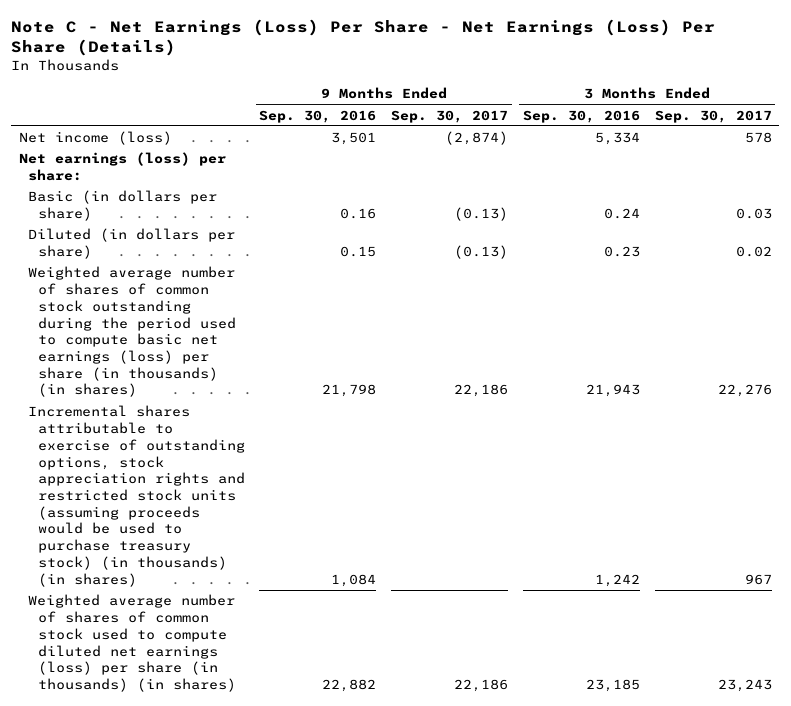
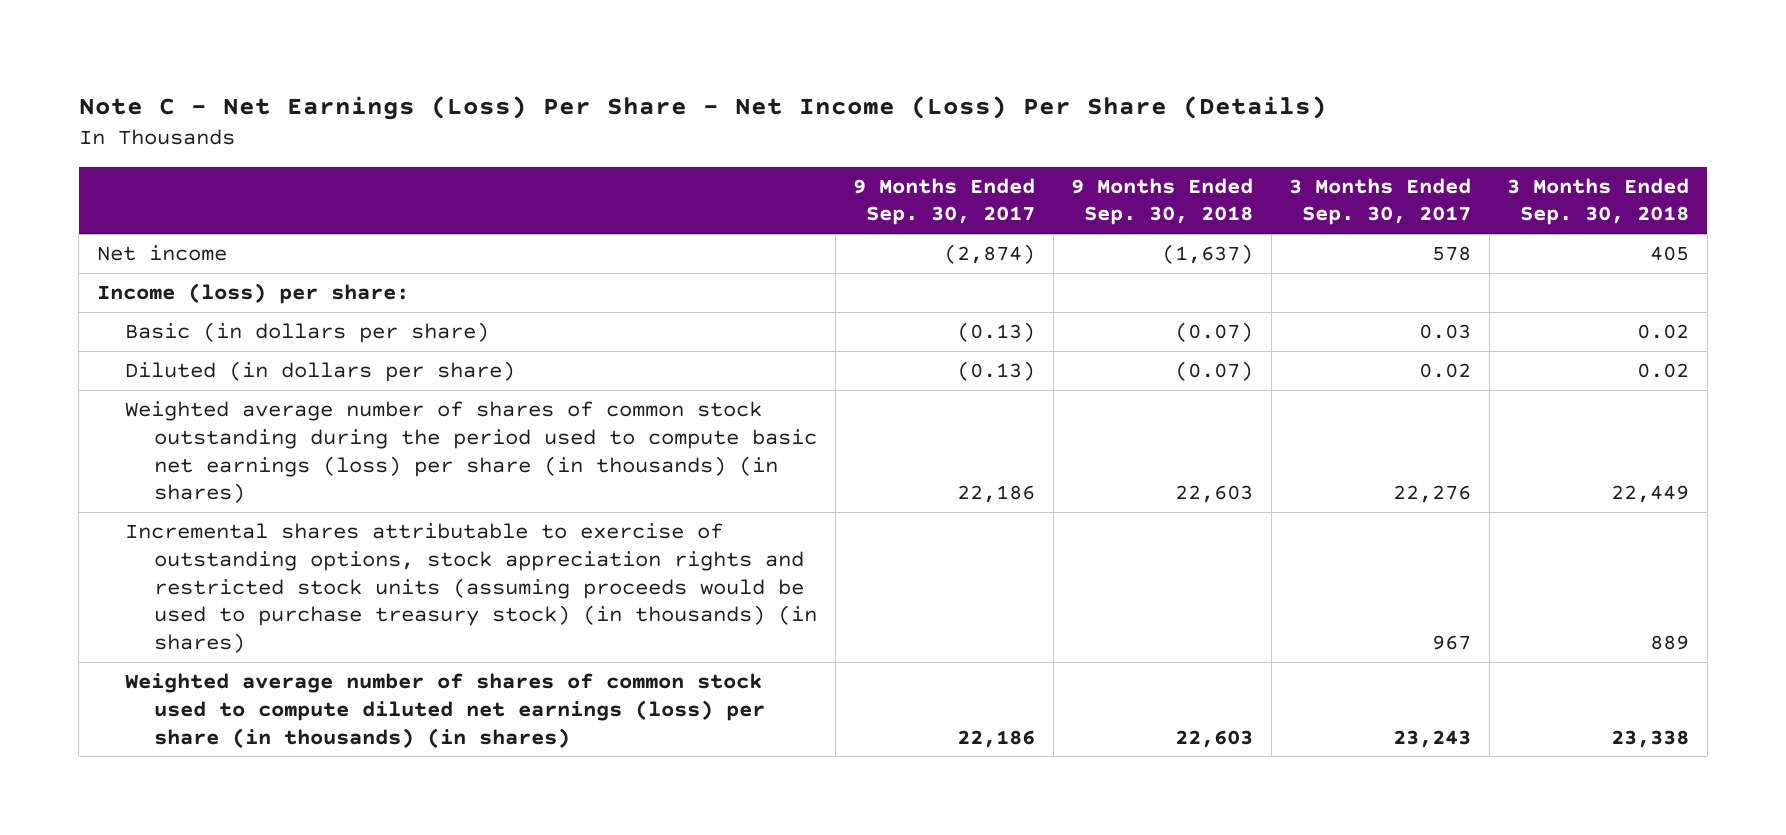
[11,18,716,57] Note C - Net Earnings (Loss) Per Share - Net Earnings (Loss) Per Share (Details) -> [78,95,1327,120] Note C - Net Earnings (Loss) Per Share - Net Income (Loss) Per Share (Details)
[259,109,377,123] Sep. 30, 2016 -> none
[522,109,640,123] Sep. 30, 2016 -> none
none -> [1071,177,1254,226] 9 Months Ended Sep. 30, 2018
none -> [1507,177,1690,226] 3 Months Ended Sep. 30, 2018
[18,131,172,146] Net income (loss) -> [96,244,227,261] Net income
[18,152,226,182] Net earnings (loss) per share: -> [96,282,409,304] Income (loss) per share:

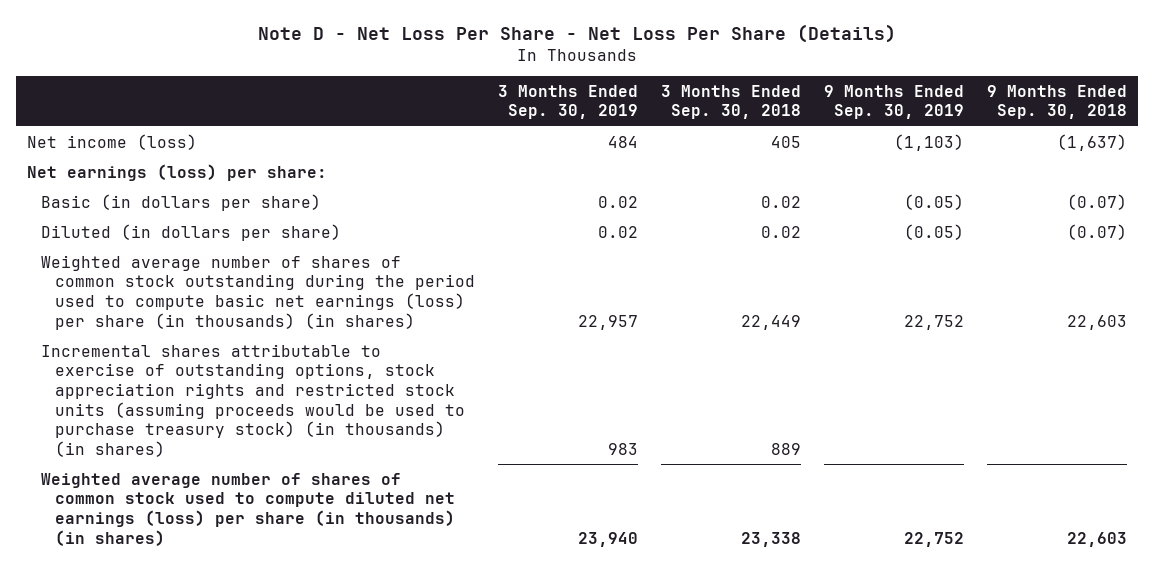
[78,95,1327,120] Note C - Net Earnings (Loss) Per Share - Net Income (Loss) Per Share (Details) -> [257,23,896,43] Note D - Net Loss Per Share - Net Loss Per Share (Details)
[853,177,1036,226] 9 Months Ended Sep. 30, 2017 -> none
[1289,177,1472,226] 3 Months Ended Sep. 30, 2017 -> none
none -> [497,84,638,120] 3 Months Ended Sep. 30, 2019
none -> [823,84,964,120] 9 Months Ended Sep. 30, 2019
[96,244,227,261] Net income -> [27,133,198,150] Net income (loss)
[96,282,409,304] Income (loss) per share: -> [27,163,328,181] Net earnings (loss) per share:

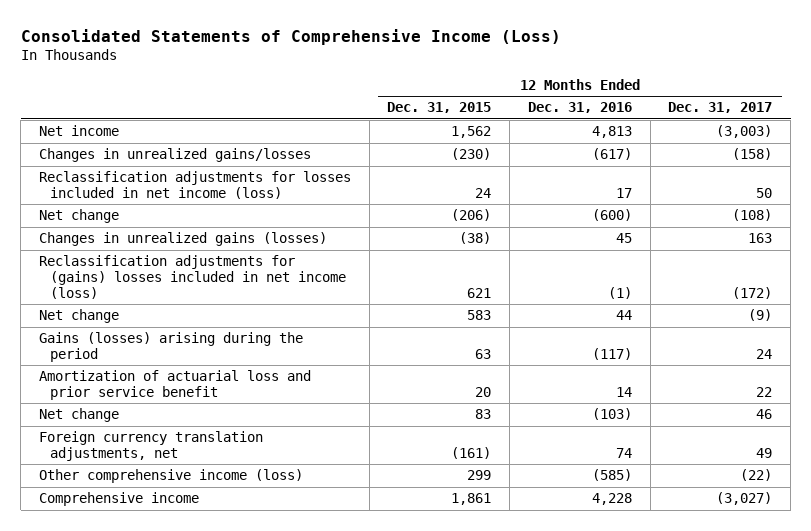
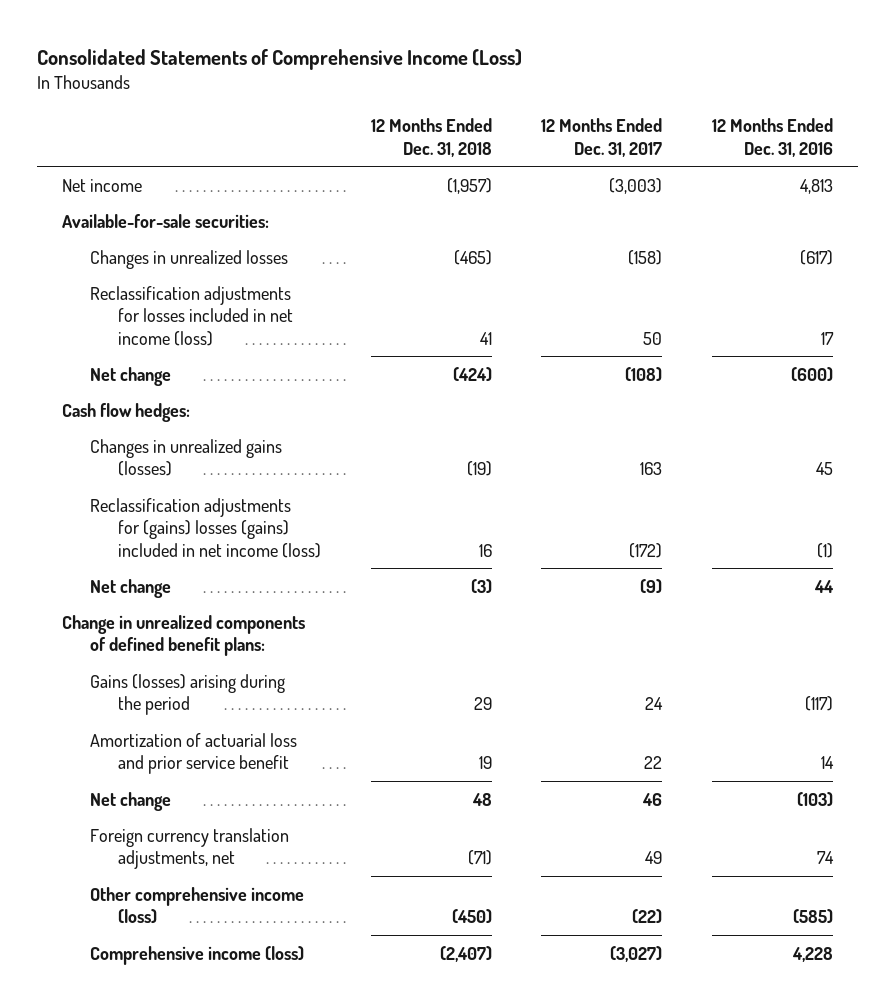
[387,102,492,114] Dec. 31, 2015 -> none
none -> [370,117,492,157] 12 Months Ended Dec. 31, 2018
none -> [61,213,269,228] Available-for-sale securities:
[39,148,312,163] Changes in unrealized gains/losses -> [89,249,288,269] Changes in unrealized losses
none -> [61,402,190,422] Cash flow hedges:
[39,255,347,299] Reclassification adjustments for (gains) losses included in net income (loss) -> [89,497,321,558] Reclassification adjustments for (gains) losses (gains) included in net income (loss)
none -> [61,614,305,657] Change in unrealized components of defined benefit plans:
[39,492,200,507] Comprehensive income -> [89,945,304,965] Comprehensive income (loss)

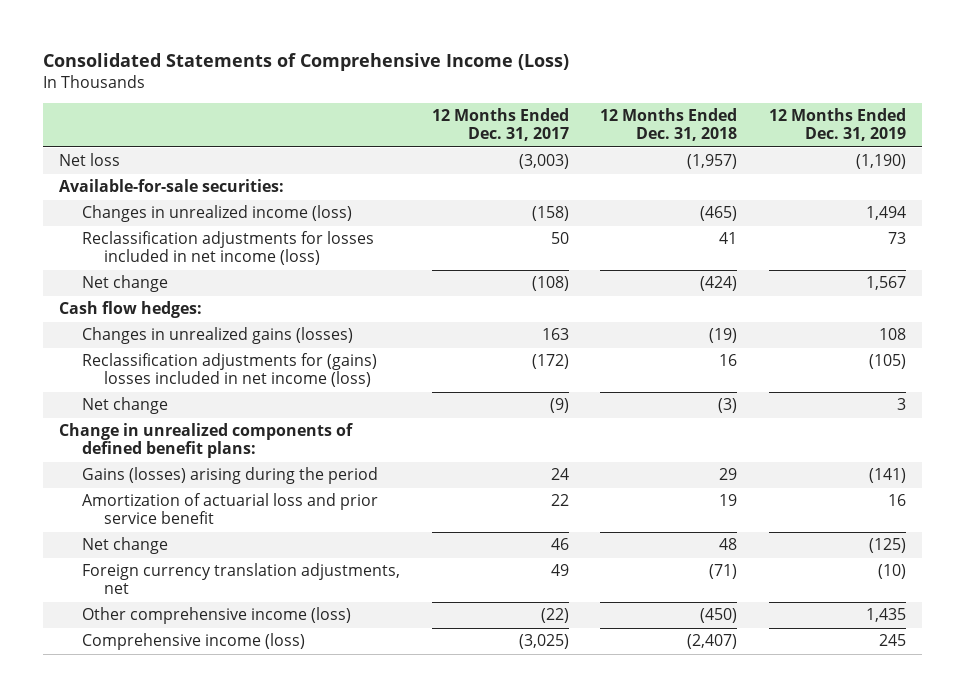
[712,117,834,157] 12 Months Ended Dec. 31, 2016 -> none
none -> [769,108,907,142] 12 Months Ended Dec. 31, 2019
[61,178,142,192] Net income -> [59,153,121,167] Net loss
[89,249,288,269] Changes in unrealized losses -> [81,205,352,223] Changes in unrealized income (loss)
[89,497,321,558] Reclassification adjustments for (gains) losses (gains) included in net income (loss) -> [81,353,377,388] Reclassification adjustments for (gains) losses included in net income (loss)
[610,945,663,962] (3,027) -> [518,634,569,650] (3,025)

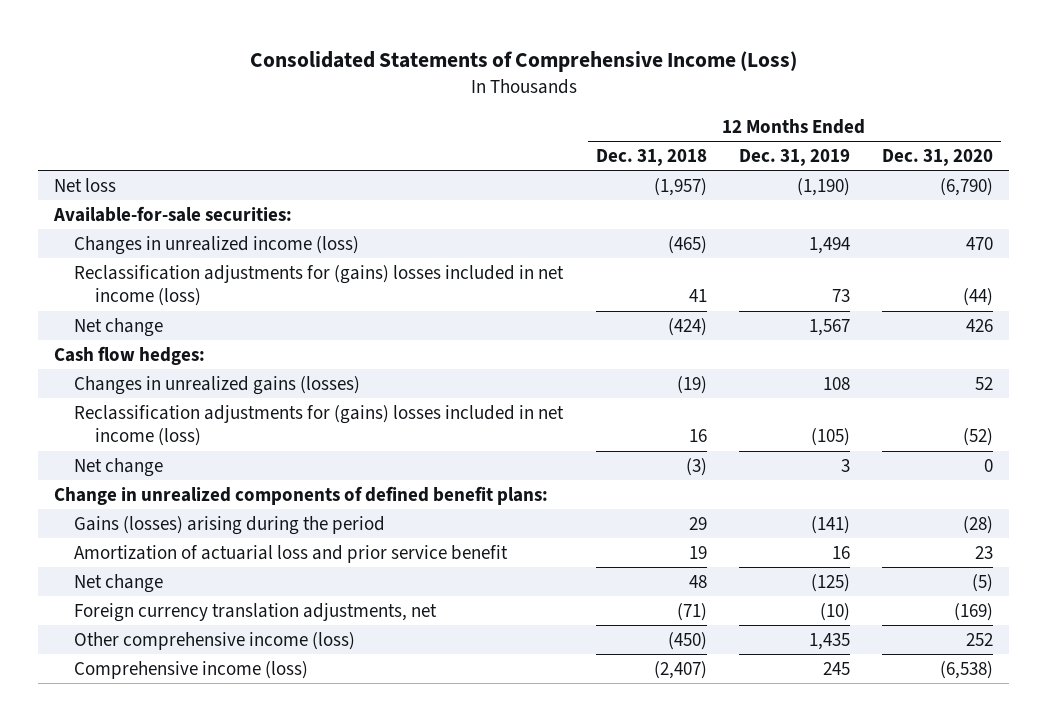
[431,108,569,142] 12 Months Ended Dec. 31, 2017 -> none
none -> [881,148,993,166] Dec. 31, 2020
[81,231,374,266] Reclassification adjustments for losses included in net income (loss) -> [74,264,565,307] Reclassification adjustments for (gains) losses included in net income (loss)

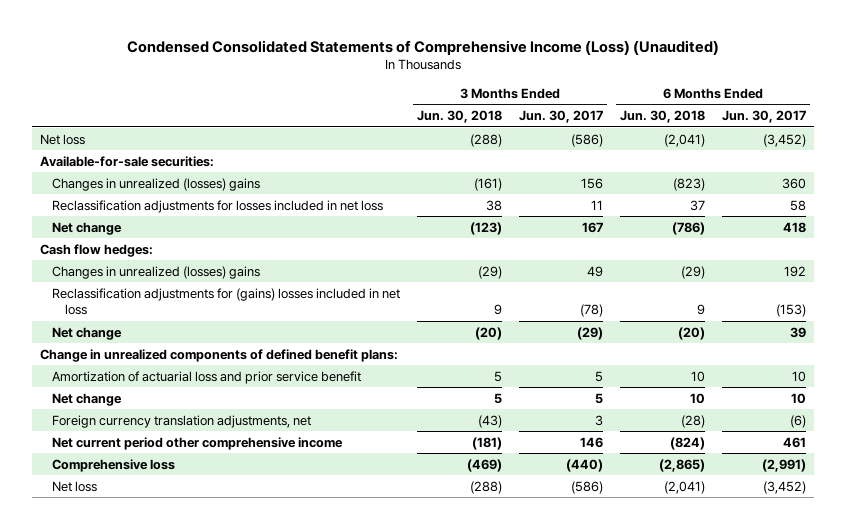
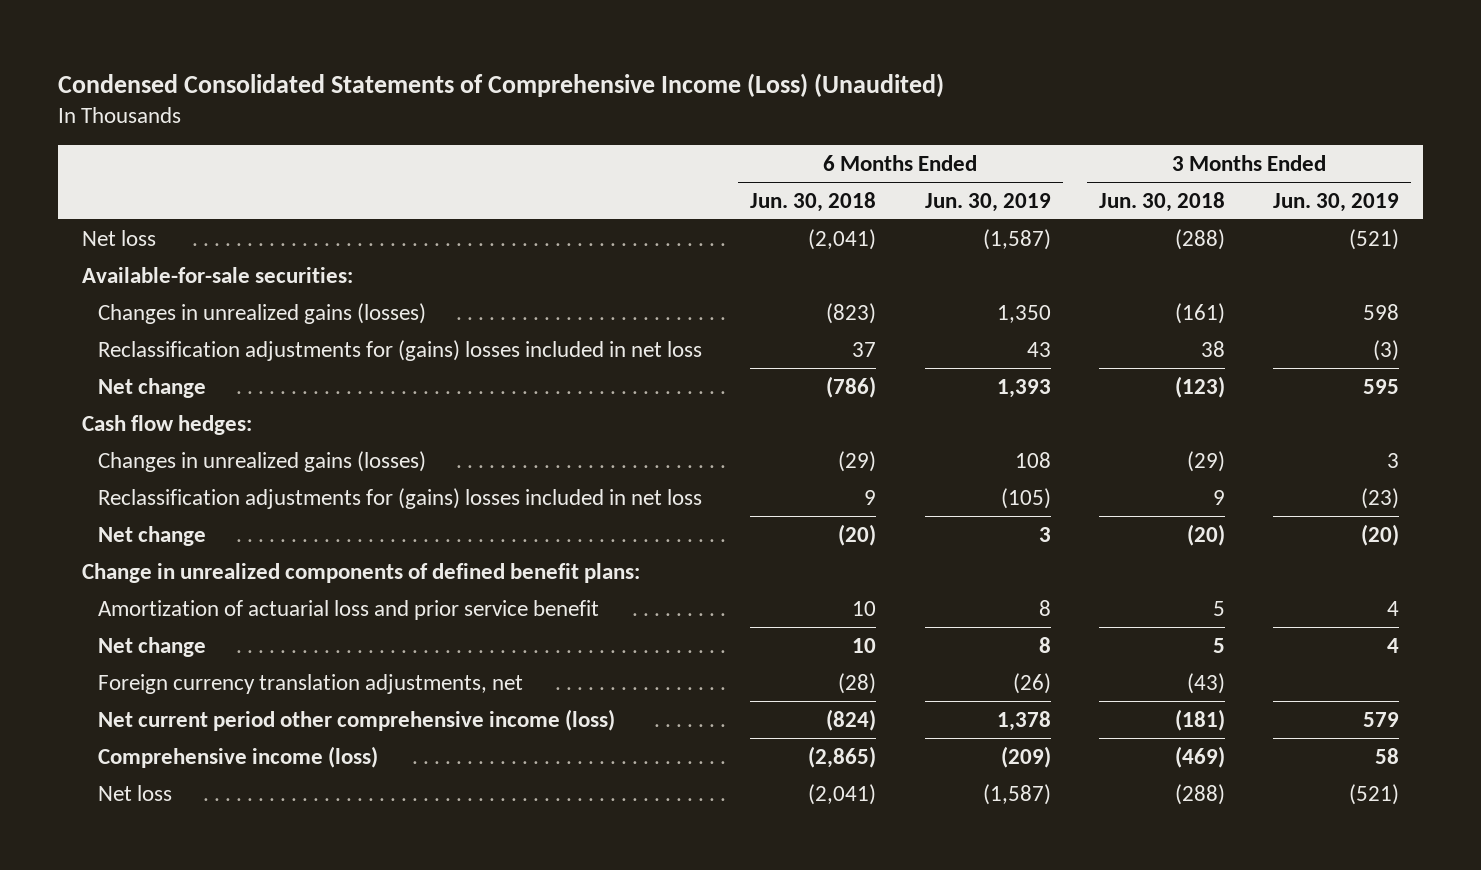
[519,110,604,124] Jun. 30, 2017 -> none
[721,110,806,124] Jun. 30, 2017 -> none
none -> [924,192,1051,212] Jun. 30, 2019
none -> [1273,192,1400,212] Jun. 30, 2019
[52,177,261,191] Changes in unrealized (losses) gains -> [97,302,426,324] Changes in unrealized gains (losses)
[52,199,384,213] Reclassification adjustments for losses included in net loss -> [97,339,702,361] Reclassification adjustments for (gains) losses included in net loss
[52,265,261,279] Changes in unrealized (losses) gains -> [97,450,426,472] Changes in unrealized gains (losses)
[52,436,344,450] Net current period other comprehensive income -> [97,708,615,731] Net current period other comprehensive income (loss)
[52,458,176,472] Comprehensive loss -> [97,745,378,768] Comprehensive income (loss)

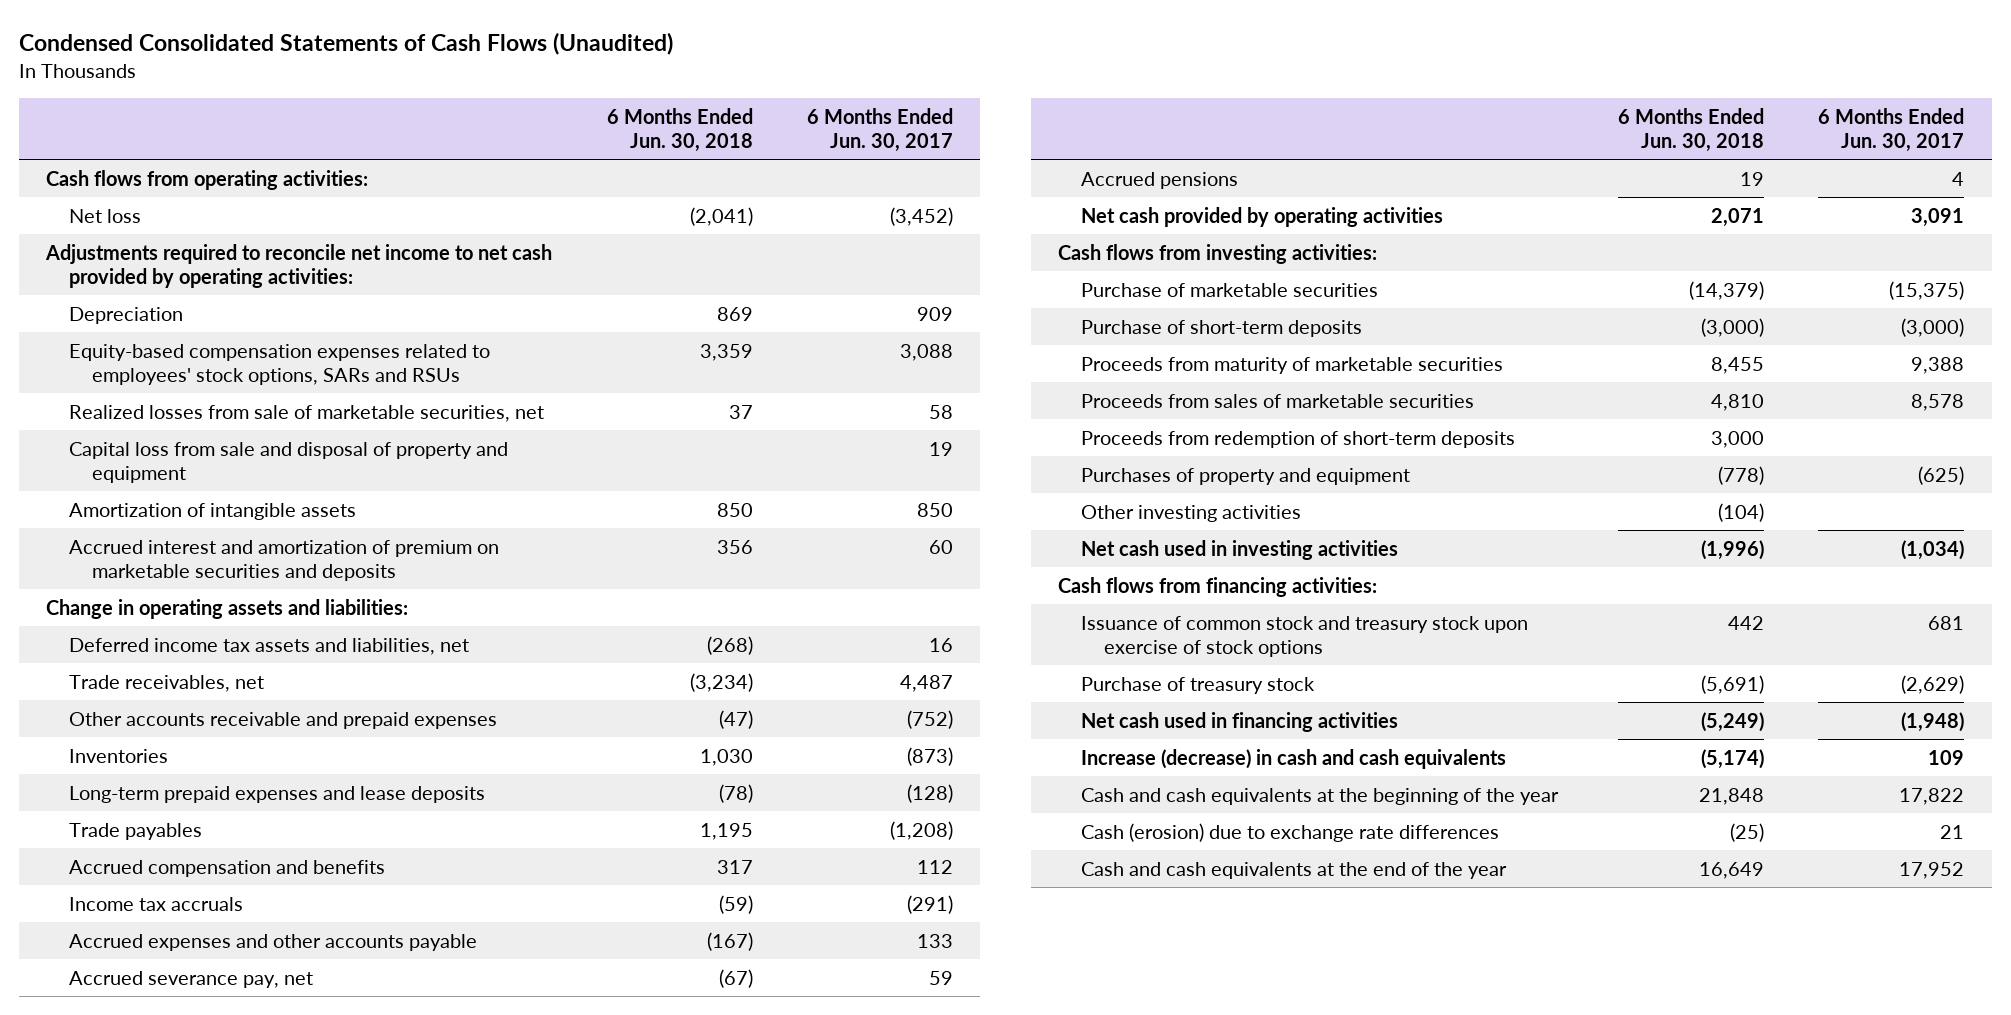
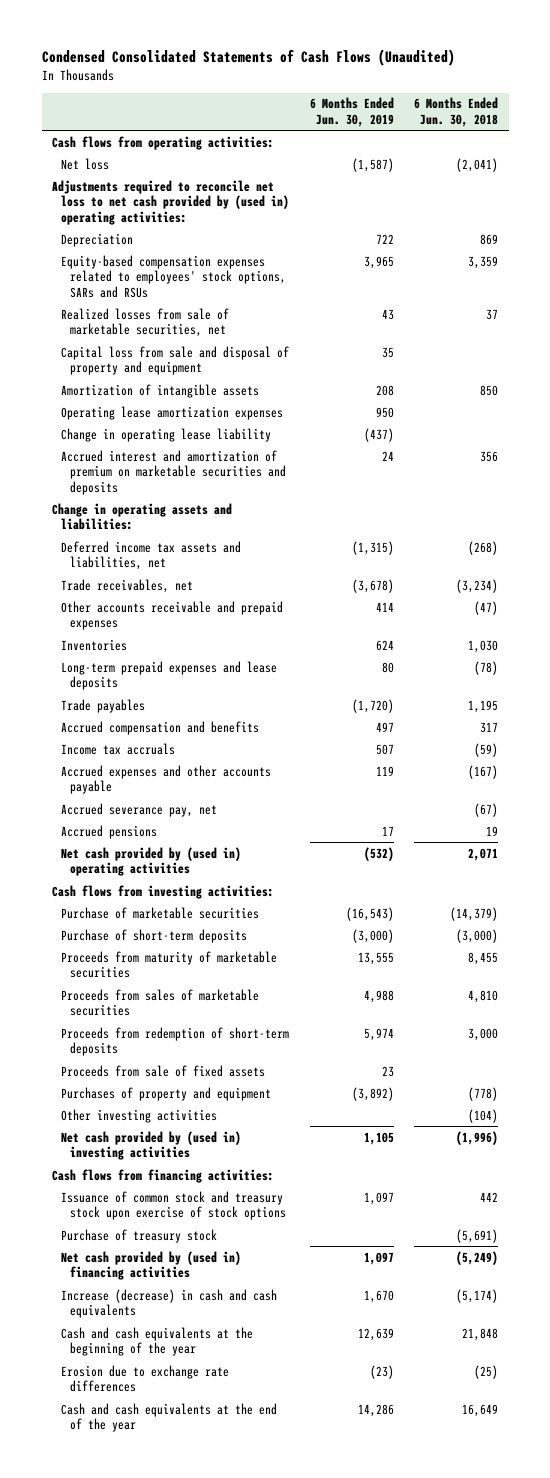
[807,107,954,152] 6 Months Ended Jun. 30, 2017 -> none
none -> [309,97,394,127] 6 Months Ended Jun. 30, 2019
[45,243,553,288] Adjustments required to reconcile net income to net cash provided by operating activities: -> [51,179,290,225] Adjustments required to reconcile net loss to net cash provided by (used in) operating activities:
none -> [61,405,284,420] Operating lease amortization expenses
none -> [61,427,272,442] Change in operating lease liability
[1080,206,1443,227] Net cash provided by operating activities -> [61,846,242,877] Net cash provided by (used in) operating activities
none -> [61,1064,266,1077] Proceeds from sale of fixed assets
[1080,539,1398,560] Net cash used in investing activities -> [61,1130,242,1161] Net cash provided by (used in) investing activities
[1080,711,1398,732] Net cash used in financing activities -> [61,1250,242,1281] Net cash provided by (used in) financing activities
[1080,822,1499,842] Cash (erosion) due to exchange rate differences -> [61,1364,230,1393] Erosion due to exchange rate differences

